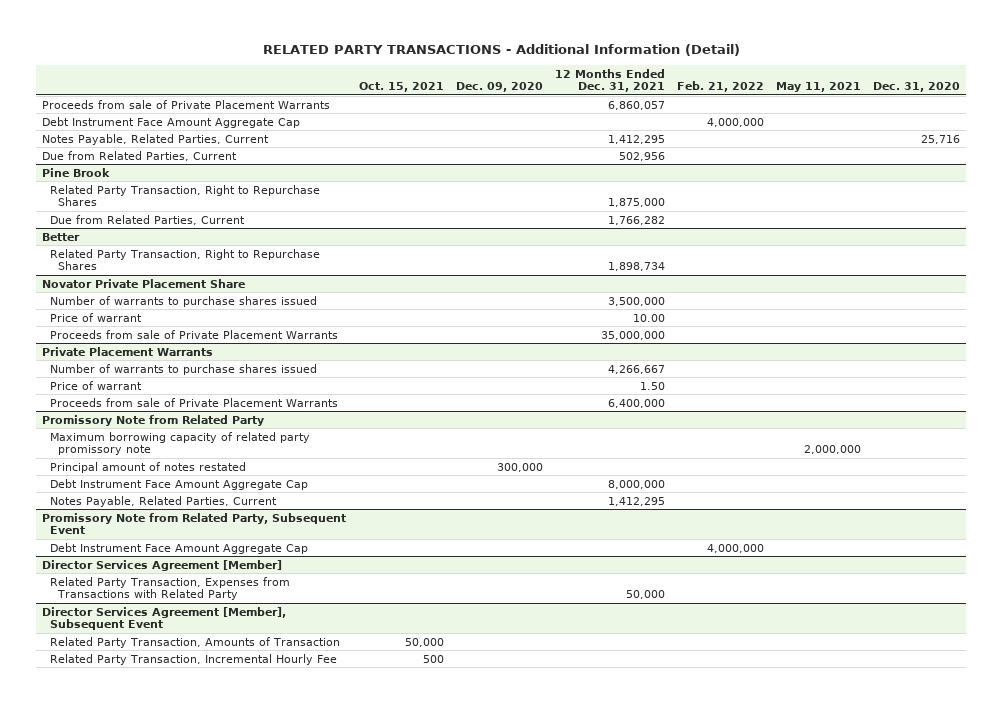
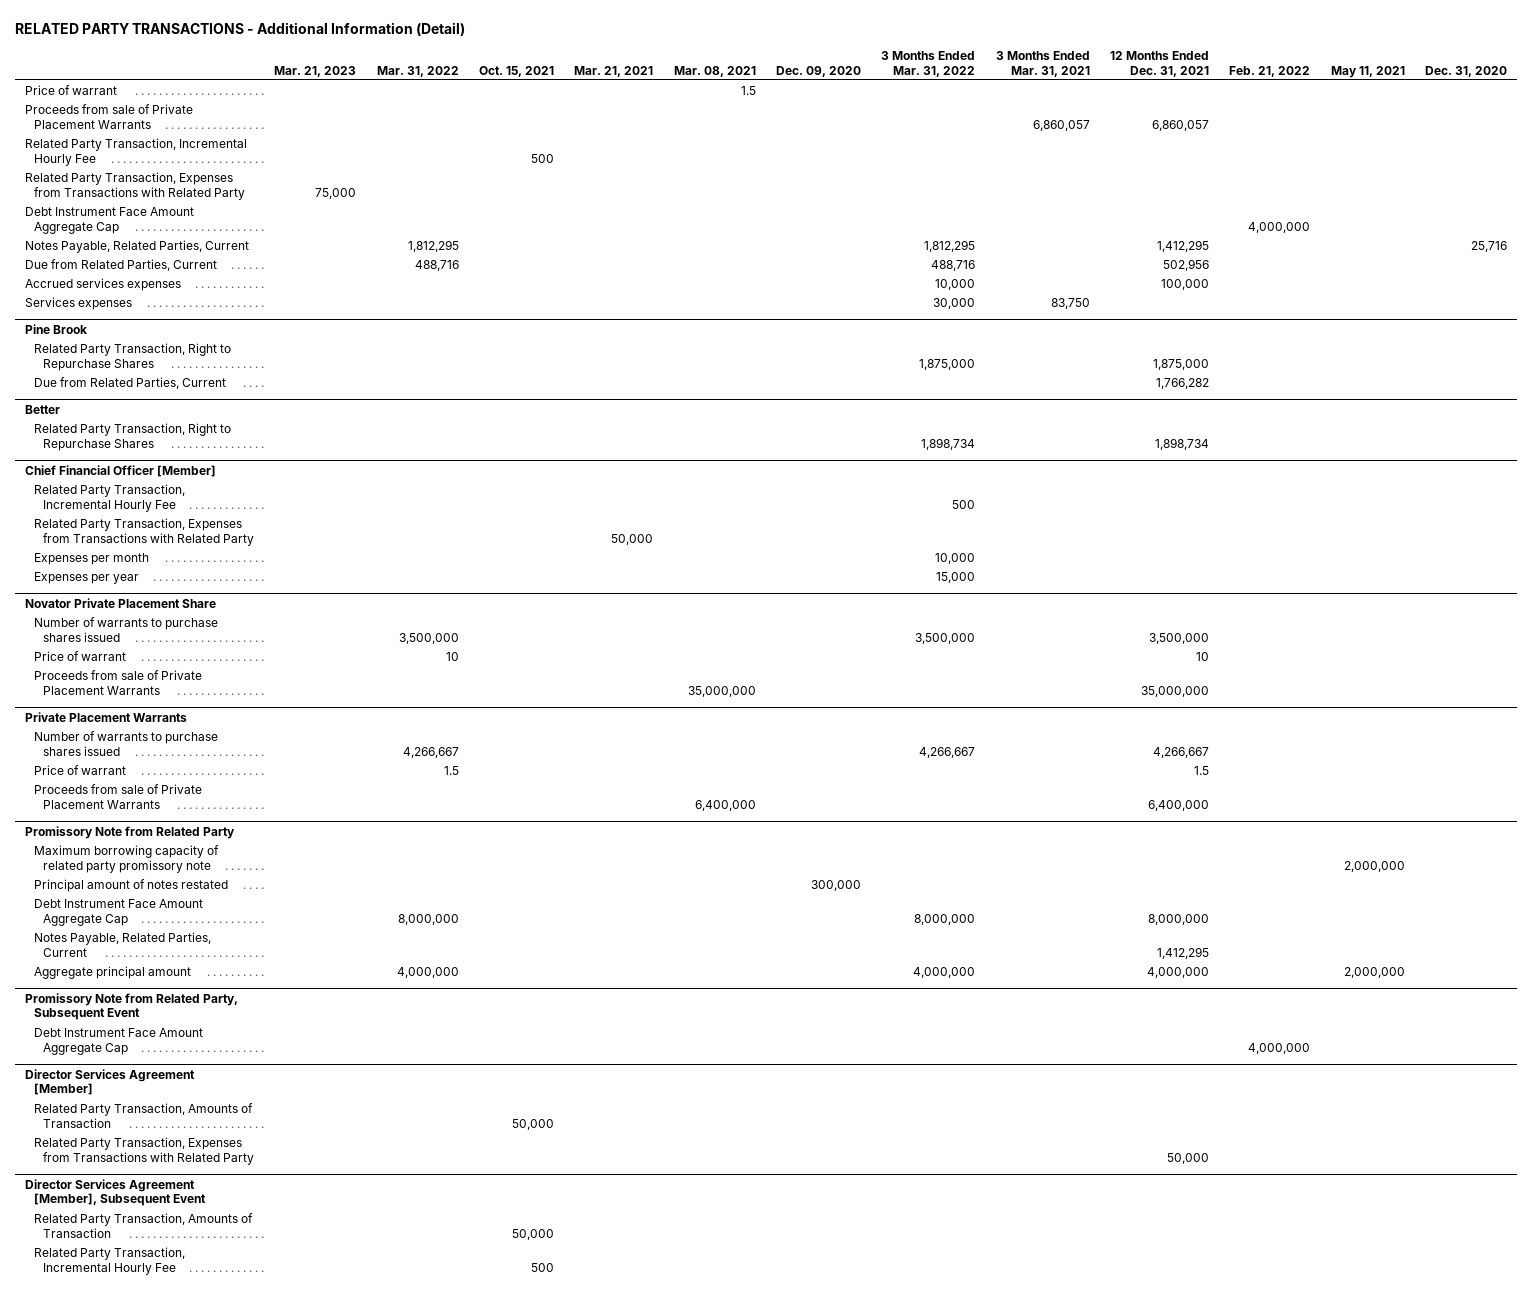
none -> [274,65,357,77] Mar. 21, 2023
none -> [376,65,459,77] Mar. 31, 2022
none -> [574,65,654,77] Mar. 21, 2021
none -> [673,65,756,77] Mar. 08, 2021
none -> [881,50,976,77] 3 Months Ended Mar. 31, 2022
none -> [995,50,1090,77] 3 Months Ended Mar. 31, 2021
none -> [24,85,117,96] Price of warrant
none -> [24,138,247,166] Related Party Transaction, Incremental Hourly Fee
none -> [24,172,245,200] Related Party Transaction, Expenses from Transactions with Related Party
none -> [24,278,181,292] Accrued services expenses
none -> [24,297,132,311] Services expenses
none -> [24,464,216,477] Chief Financial Officer [Member]
none -> [33,484,185,512] Related Party Transaction, Incremental Hourly Fee
none -> [33,518,255,546] Related Party Transaction, Expenses from Transactions with Related Party
none -> [33,553,149,566] Expenses per month
none -> [33,572,139,585] Expenses per year
[632,313,665,322] 10.00 -> [1196,652,1210,662] 10
[639,381,665,390] 1.50 -> [1194,766,1210,776] 1.5
none -> [33,966,191,980] Aggregate principal amount
none -> [33,1103,253,1128] Related Party Transaction, Amounts of Transaction

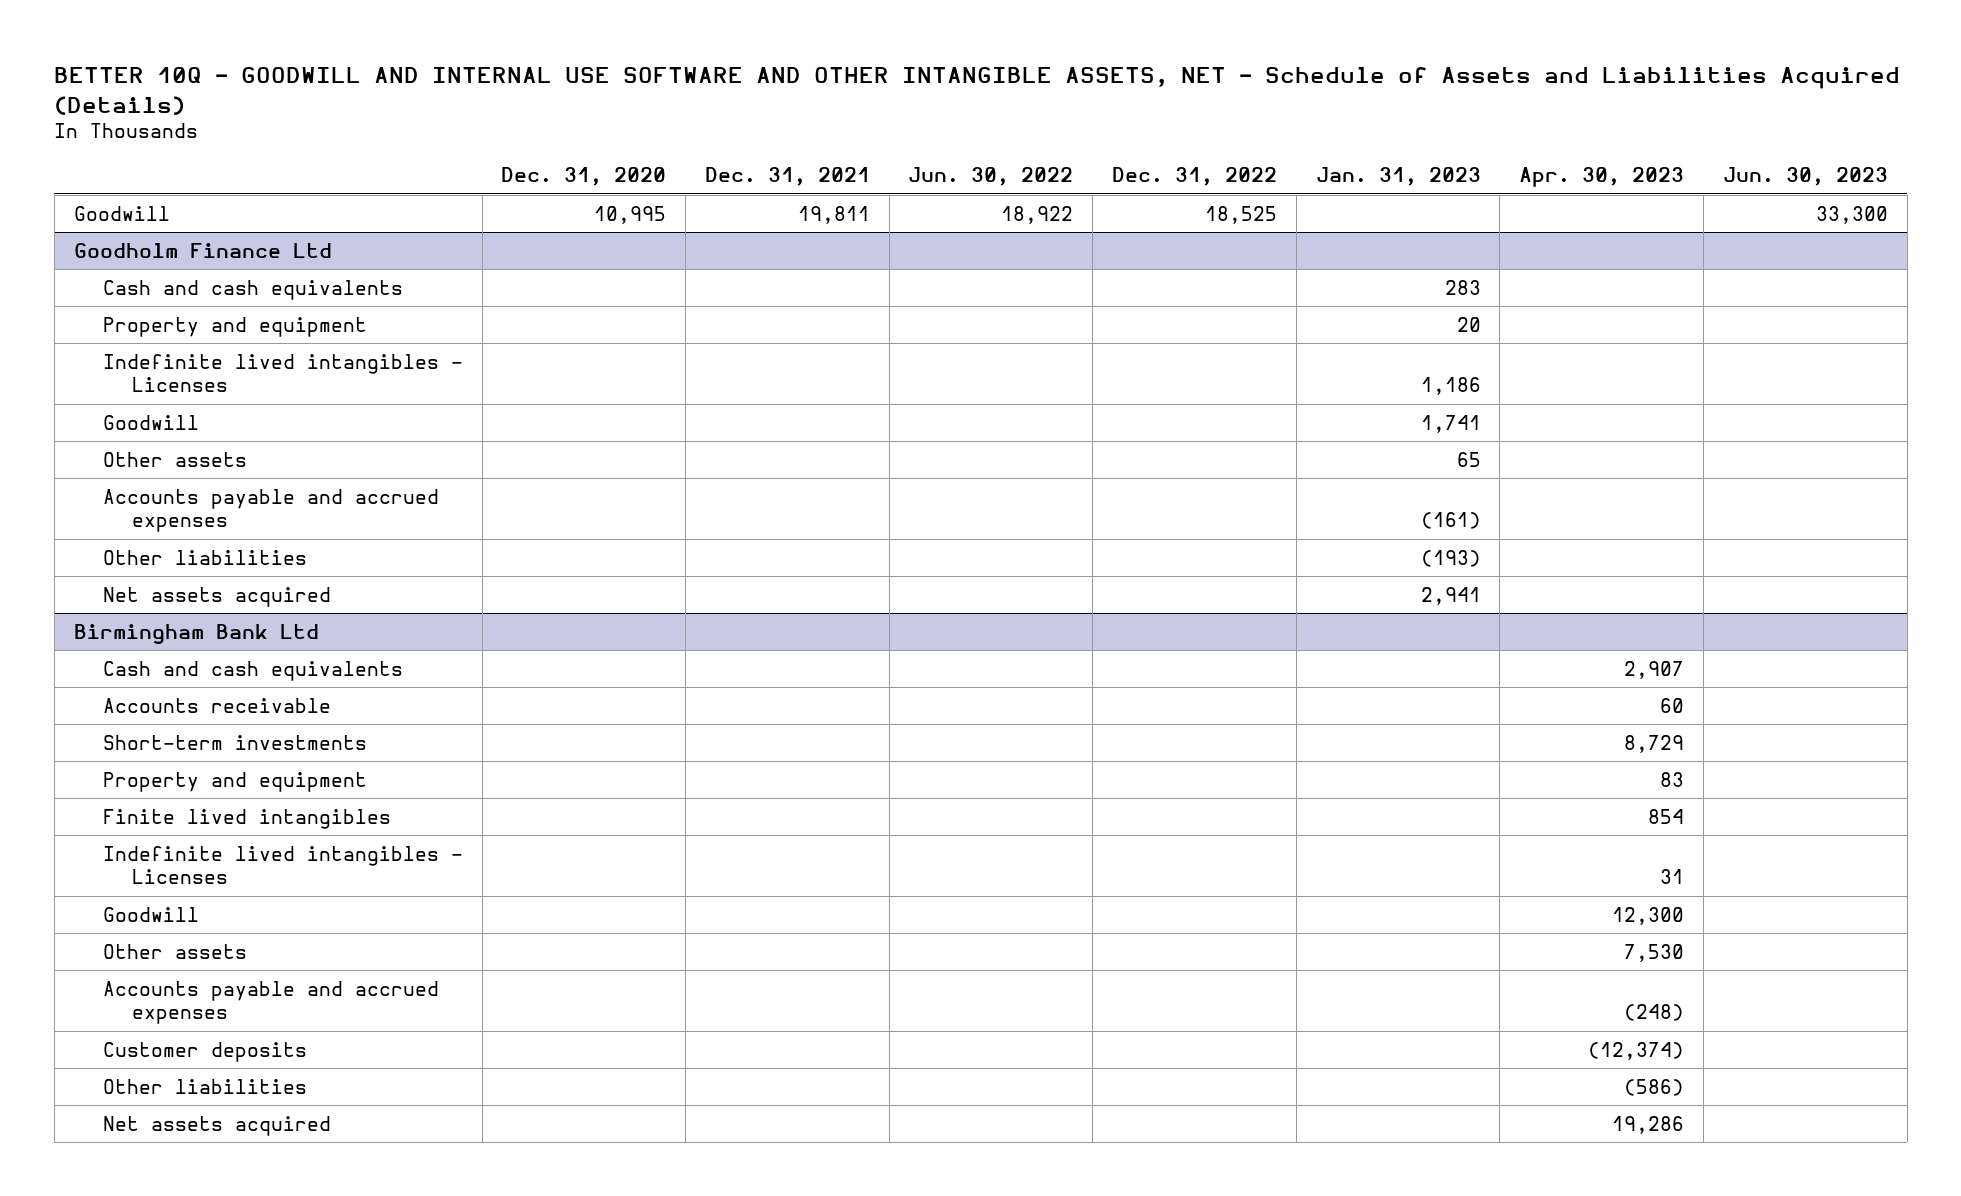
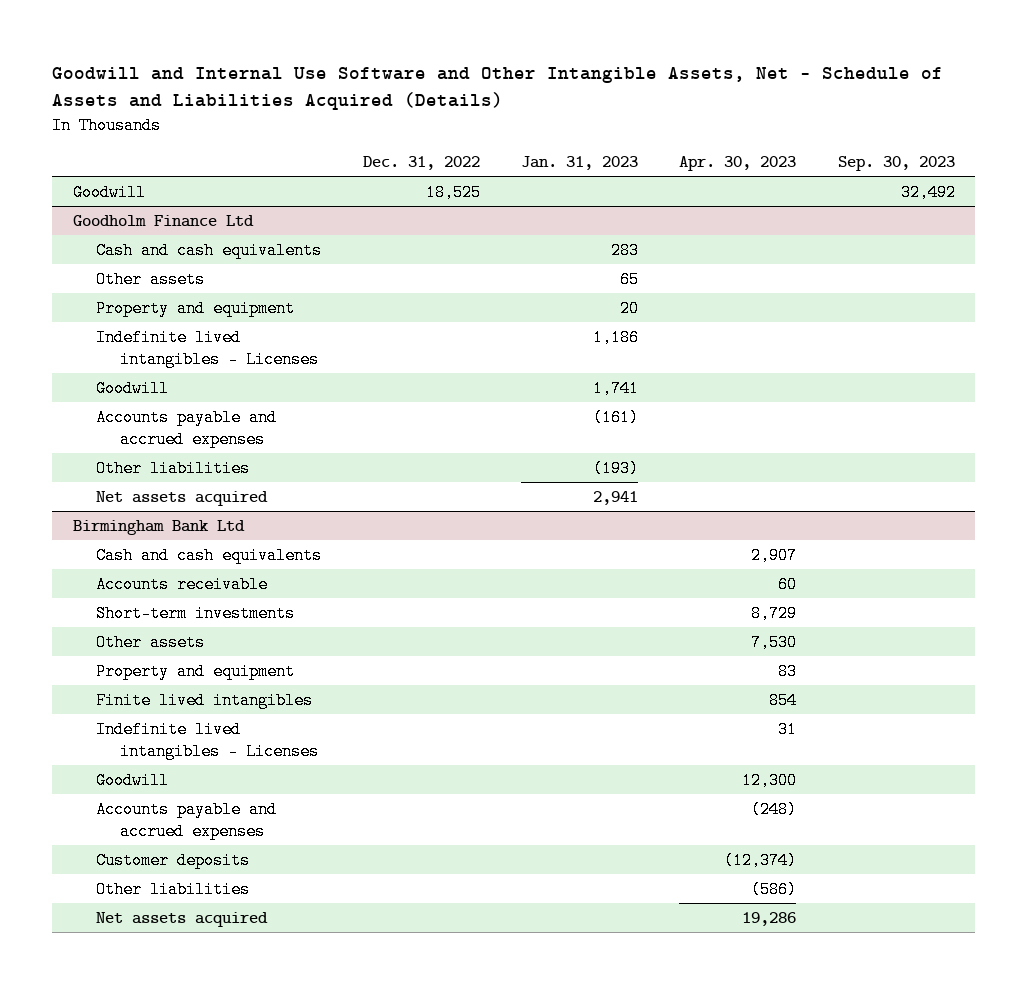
[54,67,1901,115] BETTER 10Q - GOODWILL AND INTERNAL USE SOFTWARE AND OTHER INTANGIBLE ASSETS, NET - Schedule of Assets and Liabilities Acquired (Details) -> [52,67,944,111] Goodwill and Internal Use Software and Other Intangible Assets, Net - Schedule of Assets and Liabilities Acquired (Details)
[501,167,667,187] Dec. 31, 2020 -> none
[704,167,870,187] Dec. 31, 2021 -> none
[908,167,1074,187] Jun. 30, 2022 -> none
[1722,167,1888,187] Jun. 30, 2023 -> none
none -> [837,155,955,171] Sep. 30, 2023
[102,451,247,467] Other assets -> [96,270,206,288] Other assets
[102,943,247,959] Other assets -> [96,633,206,651] Other assets

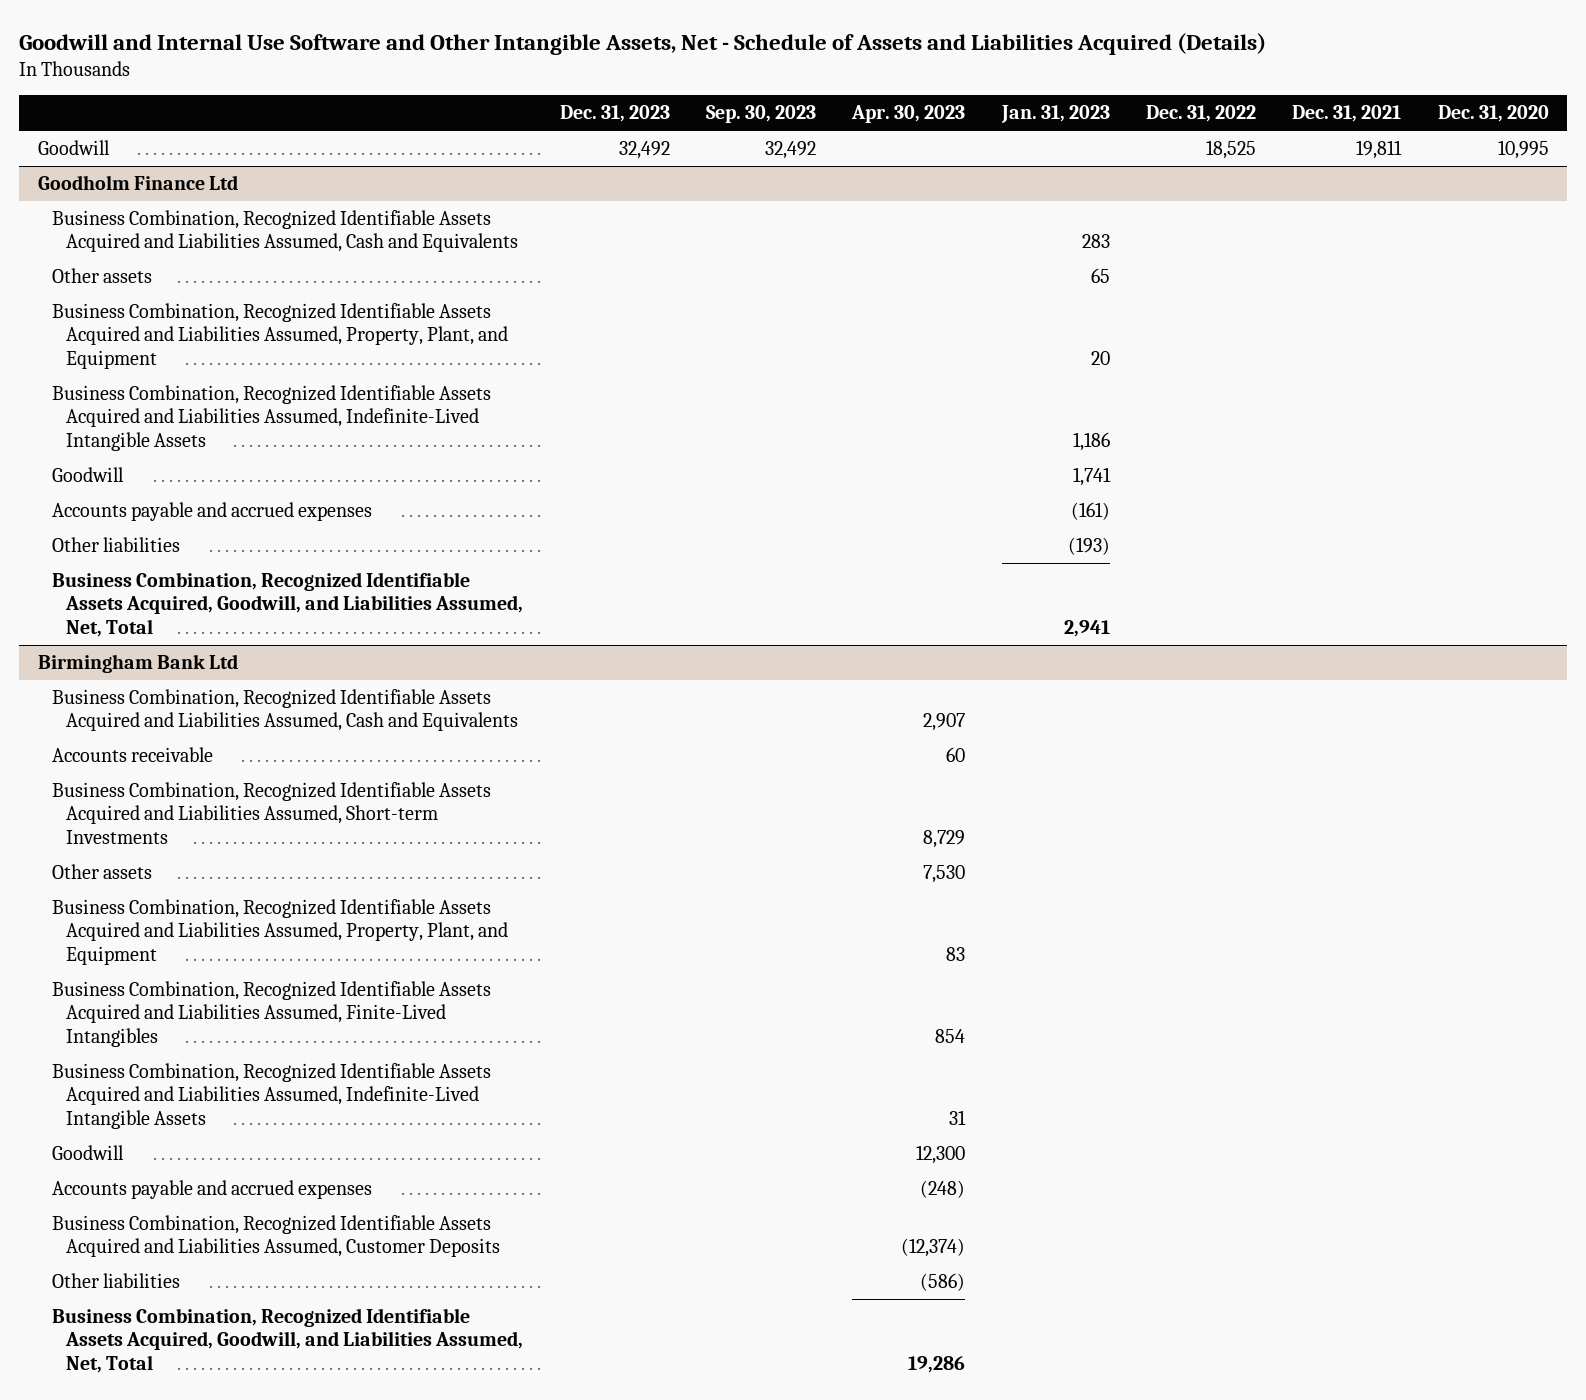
none -> [559,105,670,123] Dec. 31, 2023
none -> [1292,105,1402,123] Dec. 31, 2021
none -> [1437,105,1549,123] Dec. 31, 2020
[96,241,323,259] Cash and cash equivalents -> [51,210,519,253] Business Combination, Recognized Identifiable Assets Acquired and Liabilities Assumed, Cash and Equivalents
[96,299,296,317] Property and equipment -> [51,303,509,369] Business Combination, Recognized Identifiable Assets Acquired and Liabilities Assumed, Property, Plant, and Equipment
[96,328,319,369] Indefinite lived intangibles - Licenses -> [51,385,491,451] Business Combination, Recognized Identifiable Assets Acquired and Liabilities Assumed, Indefinite-Lived Intangible Assets
[96,490,269,506] Net assets acquired -> [51,572,524,637] Business Combination, Recognized Identifiable Assets Acquired, Goodwill, and Liabilities Assumed, Net, Total
[96,546,323,564] Cash and cash equivalents -> [51,689,519,732] Business Combination, Recognized Identifiable Assets Acquired and Liabilities Assumed, Cash and Equivalents
[96,604,296,622] Short-term investments -> [51,782,491,844] Business Combination, Recognized Identifiable Assets Acquired and Liabilities Assumed, Short-term Investments
[96,662,296,680] Property and equipment -> [51,899,509,965] Business Combination, Recognized Identifiable Assets Acquired and Liabilities Assumed, Property, Plant, and Equipment
[96,691,314,709] Finite lived intangibles -> [51,981,491,1047] Business Combination, Recognized Identifiable Assets Acquired and Liabilities Assumed, Finite-Lived Intangibles
[96,720,319,761] Indefinite lived intangibles - Licenses -> [51,1063,491,1129] Business Combination, Recognized Identifiable Assets Acquired and Liabilities Assumed, Indefinite-Lived Intangible Assets
[96,851,251,869] Customer deposits -> [51,1215,501,1258] Business Combination, Recognized Identifiable Assets Acquired and Liabilities Assumed, Customer Deposits
[96,911,269,927] Net assets acquired -> [51,1308,524,1373] Business Combination, Recognized Identifiable Assets Acquired, Goodwill, and Liabilities Assumed, Net, Total

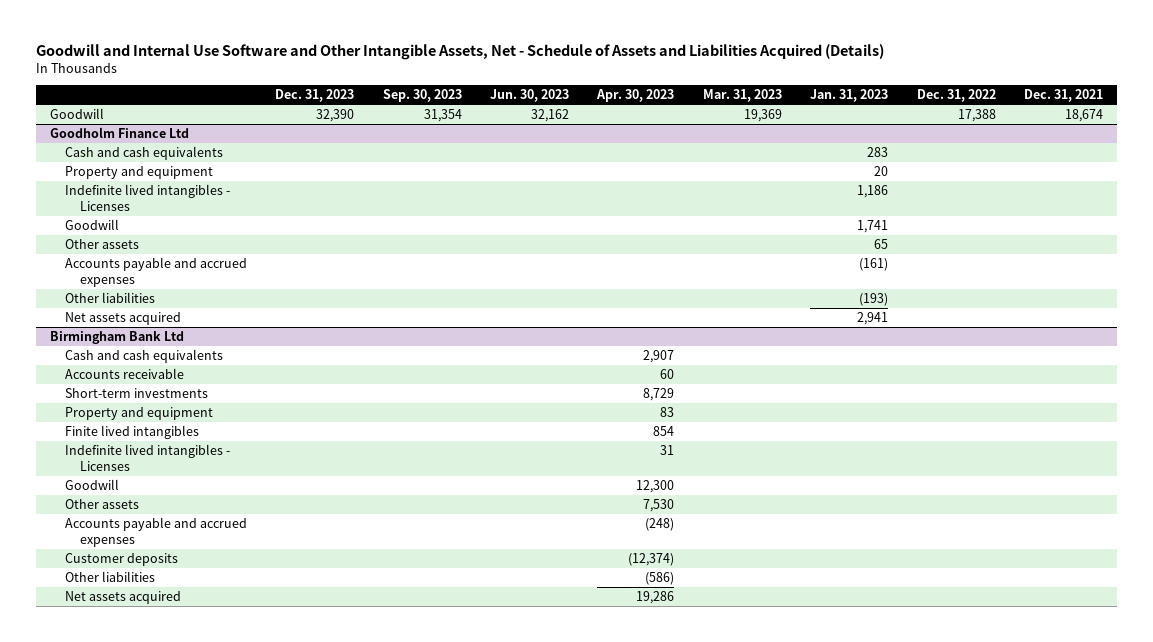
[1437,105,1549,123] Dec. 31, 2020 -> none
none -> [490,89,570,103] Jun. 30, 2023
none -> [702,89,782,103] Mar. 31, 2023
[618,141,670,160] 32,492 -> [316,109,355,123] 32,390
[764,141,816,160] 32,492 -> [423,109,462,123] 31,354
[1205,140,1256,160] 18,525 -> [957,109,996,123] 17,388
[1356,140,1403,160] 19,811 -> [1064,109,1103,123] 18,674
[51,210,519,253] Business Combination, Recognized Identifiable Assets Acquired and Liabilities Assumed, Cash and Equivalents -> [65,146,224,161] Cash and cash equivalents
[51,303,509,369] Business Combination, Recognized Identifiable Assets Acquired and Liabilities Assumed, Property, Plant, and Equipment -> [65,166,214,180] Property and equipment
[51,385,491,451] Business Combination, Recognized Identifiable Assets Acquired and Liabilities Assumed, Indefinite-Lived Intangible Assets -> [65,184,231,212] Indefinite lived intangibles - Licenses
[51,268,152,284] Other assets -> [65,239,140,250] Other assets
[51,572,524,637] Business Combination, Recognized Identifiable Assets Acquired, Goodwill, and Liabilities Assumed, Net, Total -> [65,312,182,326] Net assets acquired
[51,689,519,732] Business Combination, Recognized Identifiable Assets Acquired and Liabilities Assumed, Cash and Equivalents -> [65,349,224,364] Cash and cash equivalents
[51,782,491,844] Business Combination, Recognized Identifiable Assets Acquired and Liabilities Assumed, Short-term Investments -> [65,388,209,399] Short-term investments
[51,899,509,965] Business Combination, Recognized Identifiable Assets Acquired and Liabilities Assumed, Property, Plant, and Equipment -> [65,407,214,421] Property and equipment
[51,981,491,1047] Business Combination, Recognized Identifiable Assets Acquired and Liabilities Assumed, Finite-Lived Intangibles -> [65,425,200,440] Finite lived intangibles
[51,1063,491,1129] Business Combination, Recognized Identifiable Assets Acquired and Liabilities Assumed, Indefinite-Lived Intangible Assets -> [65,444,231,472] Indefinite lived intangibles - Licenses
[51,864,152,880] Other assets -> [65,499,140,510] Other assets
[51,1215,501,1258] Business Combination, Recognized Identifiable Assets Acquired and Liabilities Assumed, Customer Deposits -> [65,553,179,567] Customer deposits
[51,1308,524,1373] Business Combination, Recognized Identifiable Assets Acquired, Goodwill, and Liabilities Assumed, Net, Total -> [65,591,182,605] Net assets acquired

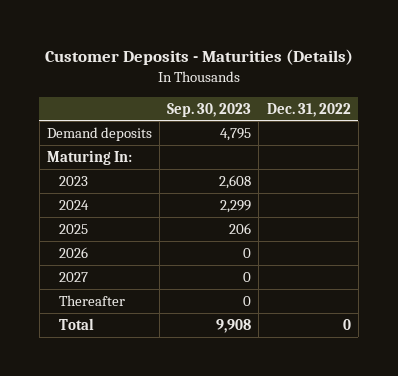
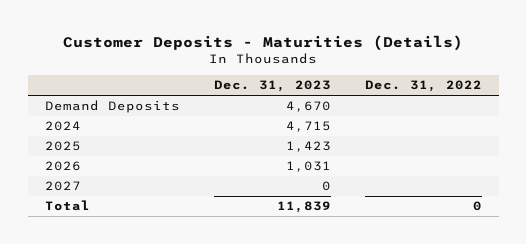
[167,102,252,117] Sep. 30, 2023 -> none
none -> [213,80,331,93] Dec. 31, 2023
[46,149,132,165] Maturing In: -> none
[58,175,88,186] 2023 -> none
[46,126,152,141] Demand deposits -> [44,100,180,114] Demand Deposits
[58,294,125,306] Thereafter -> none

